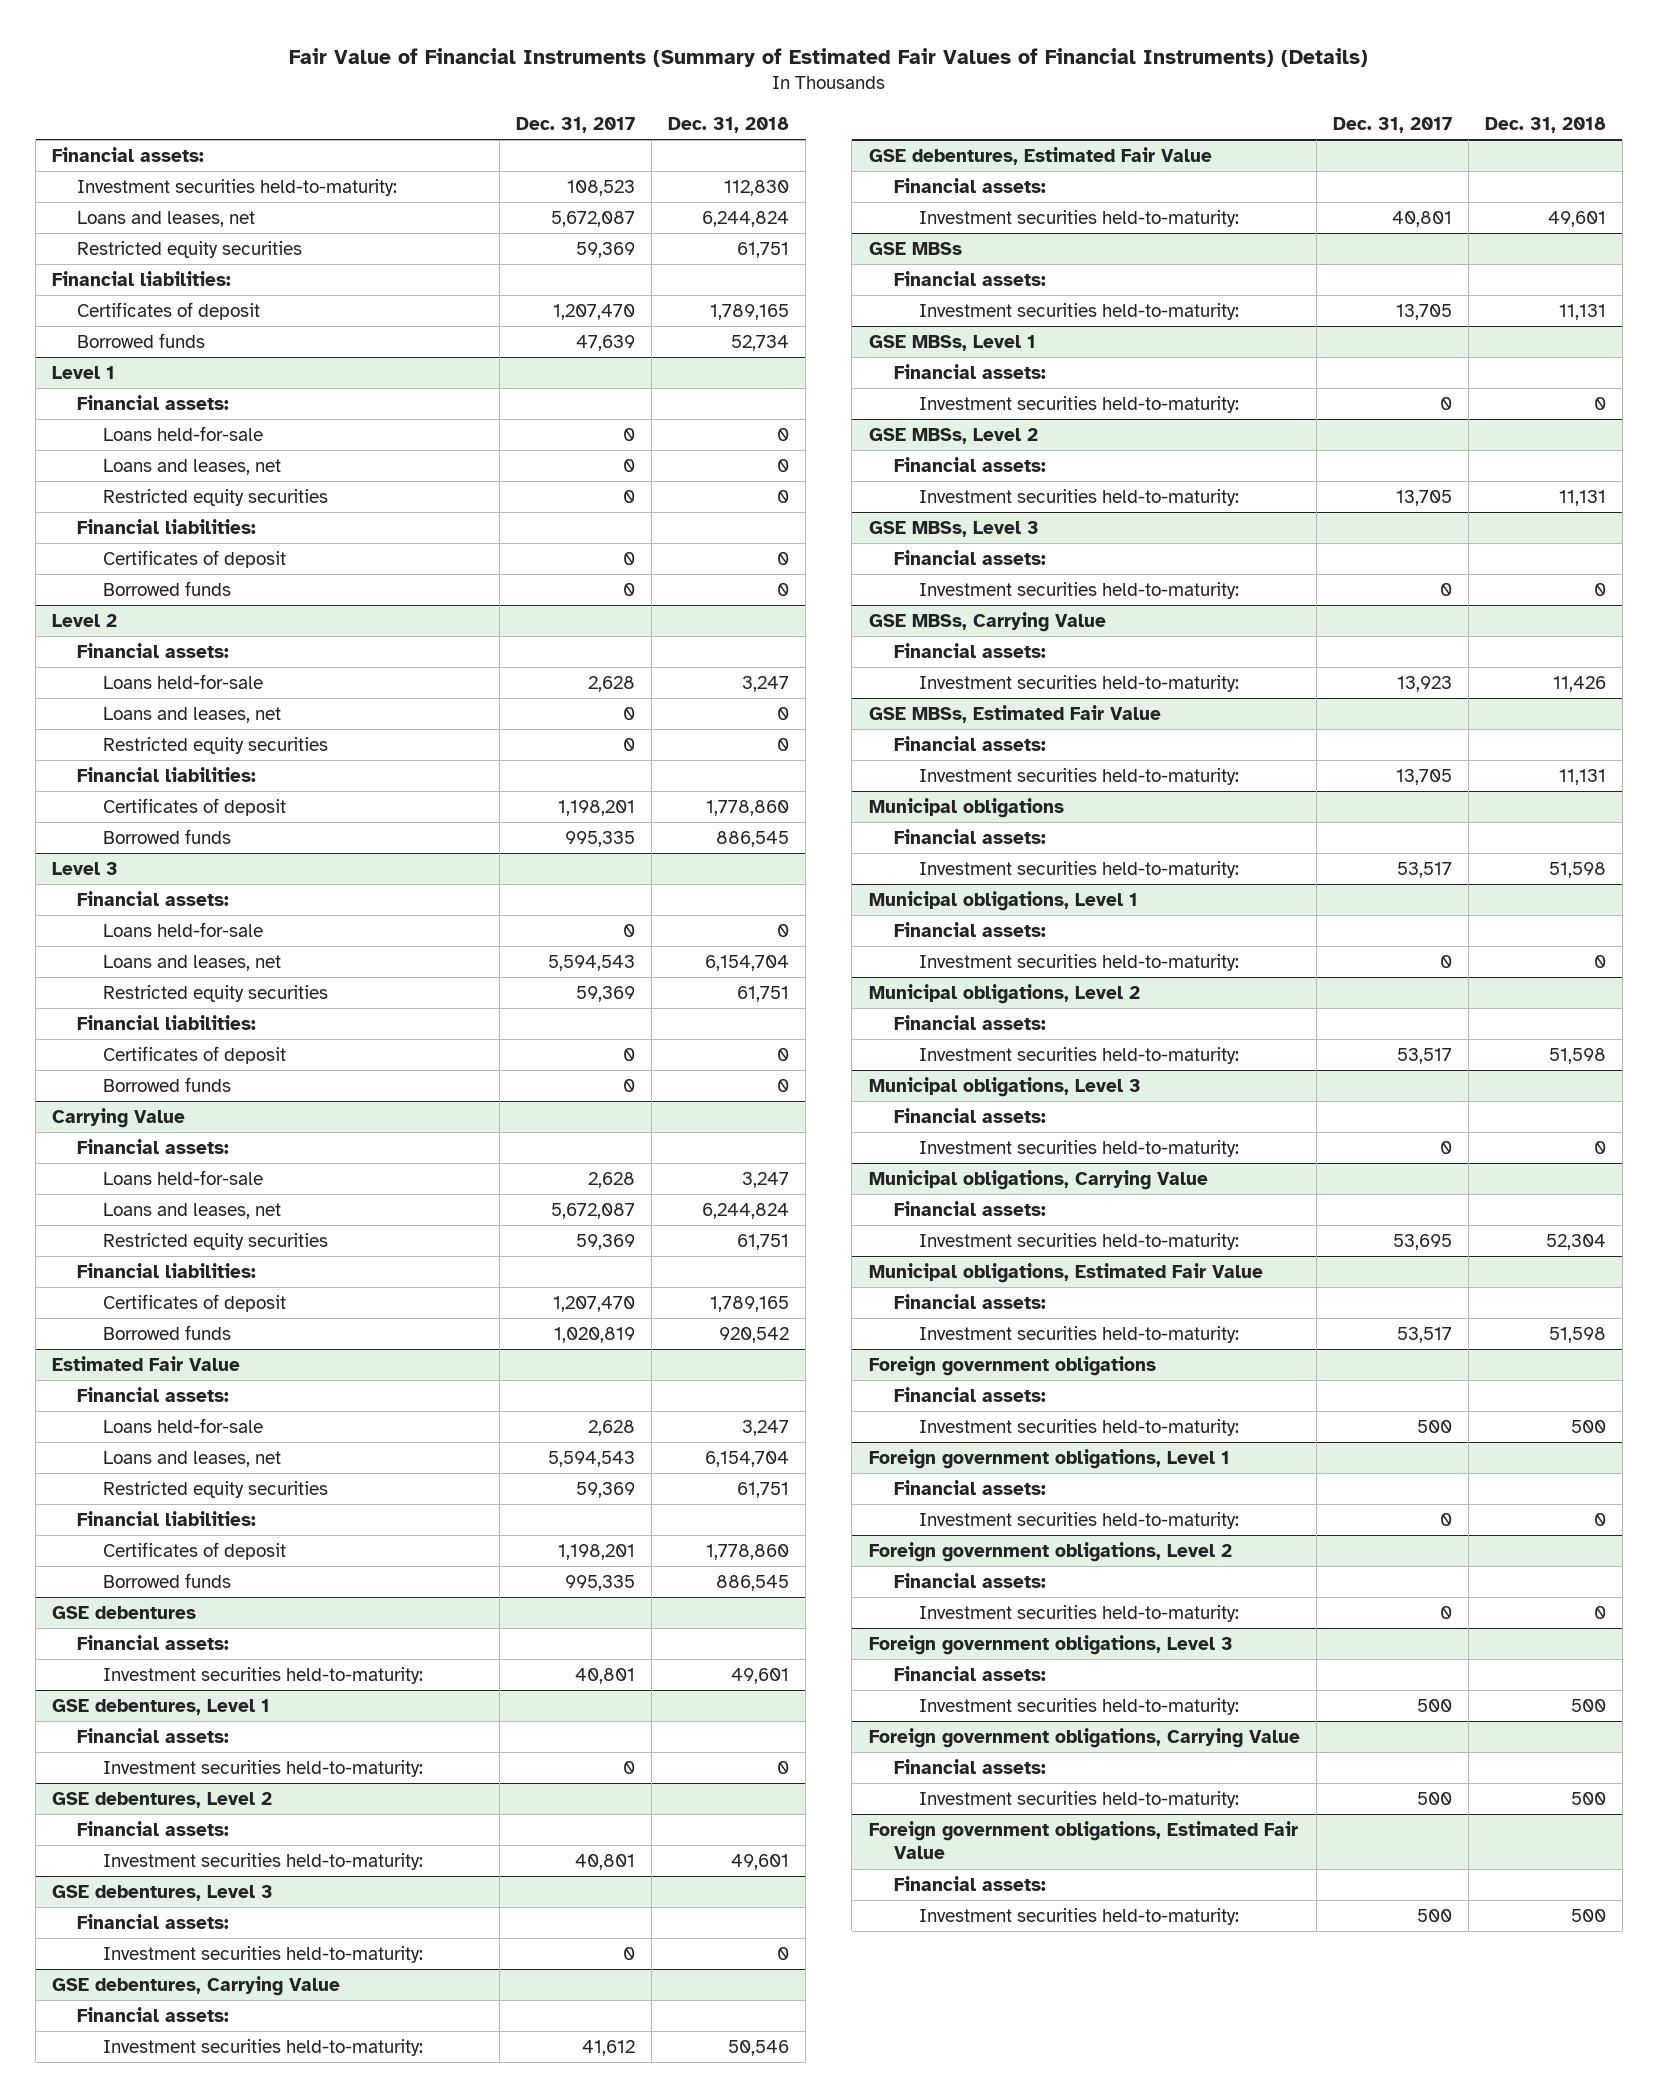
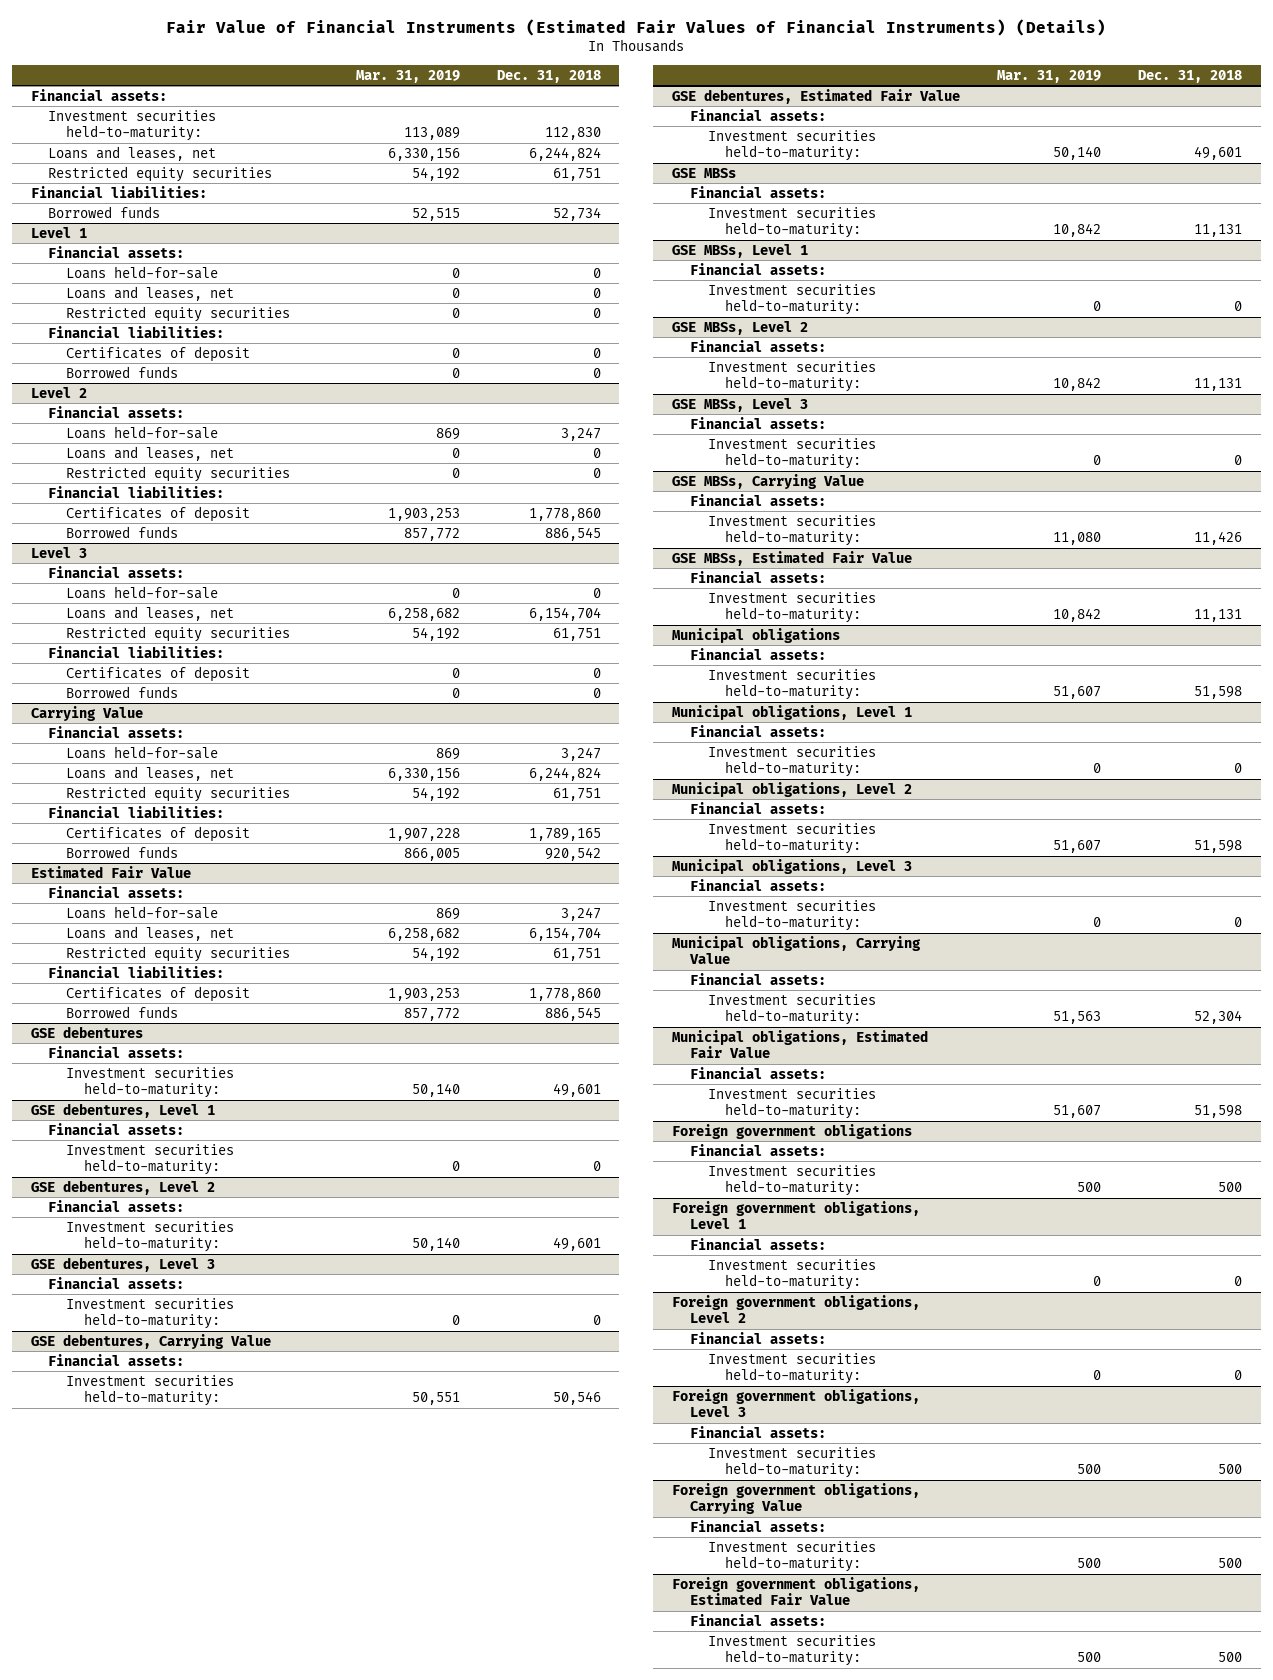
[288,48,1368,68] Fair Value of Financial Instruments (Summary of Estimated Fair Values of Financial Instruments) (Details) -> [166,19,1107,37] Fair Value of Financial Instruments (Estimated Fair Values of Financial Instruments) (Details)
[516,116,636,133] Dec. 31, 2017 -> none
none -> [355,69,460,83] Mar. 31, 2019
[77,301,261,320] Certificates of deposit -> none

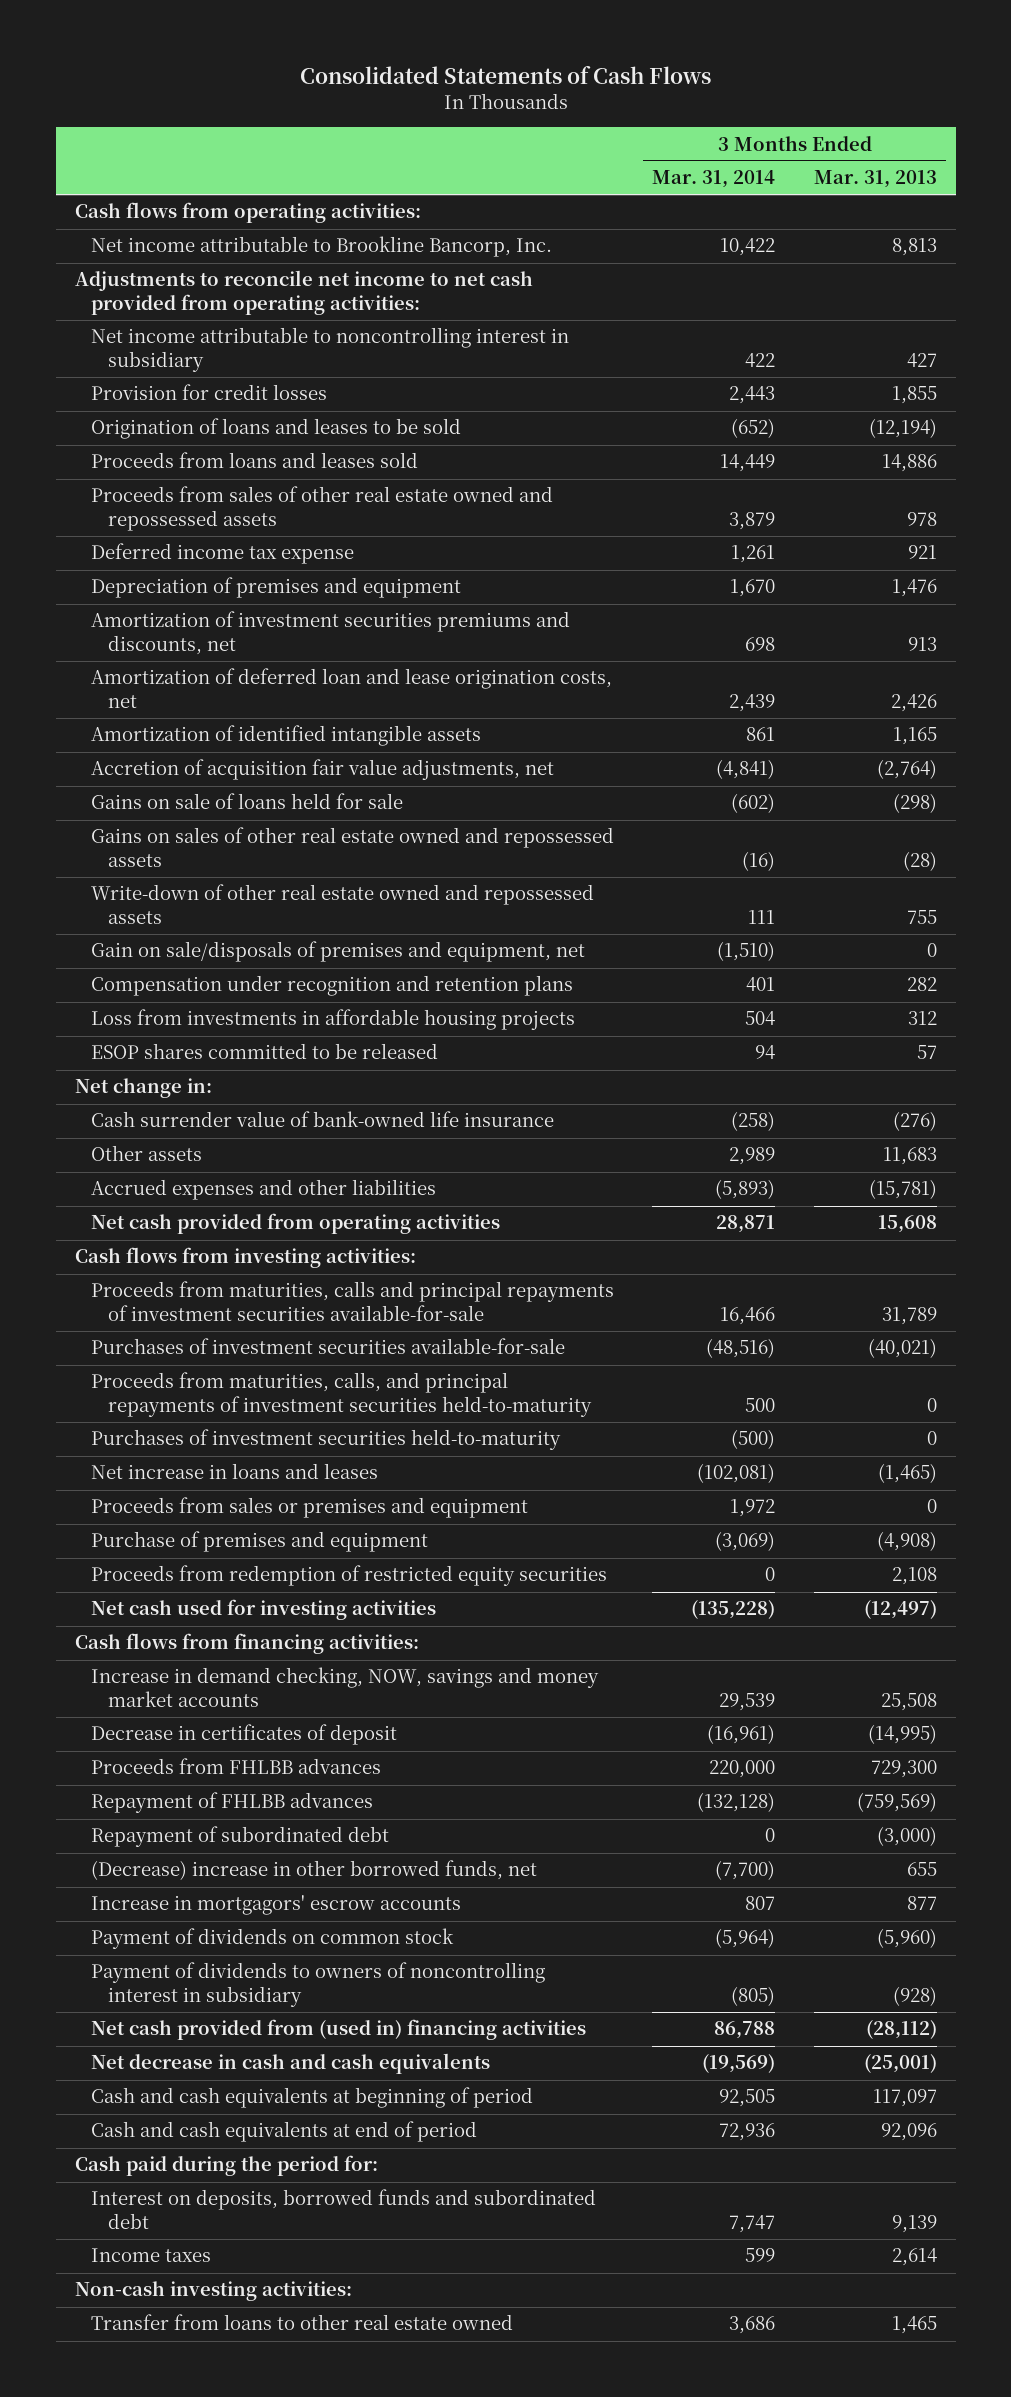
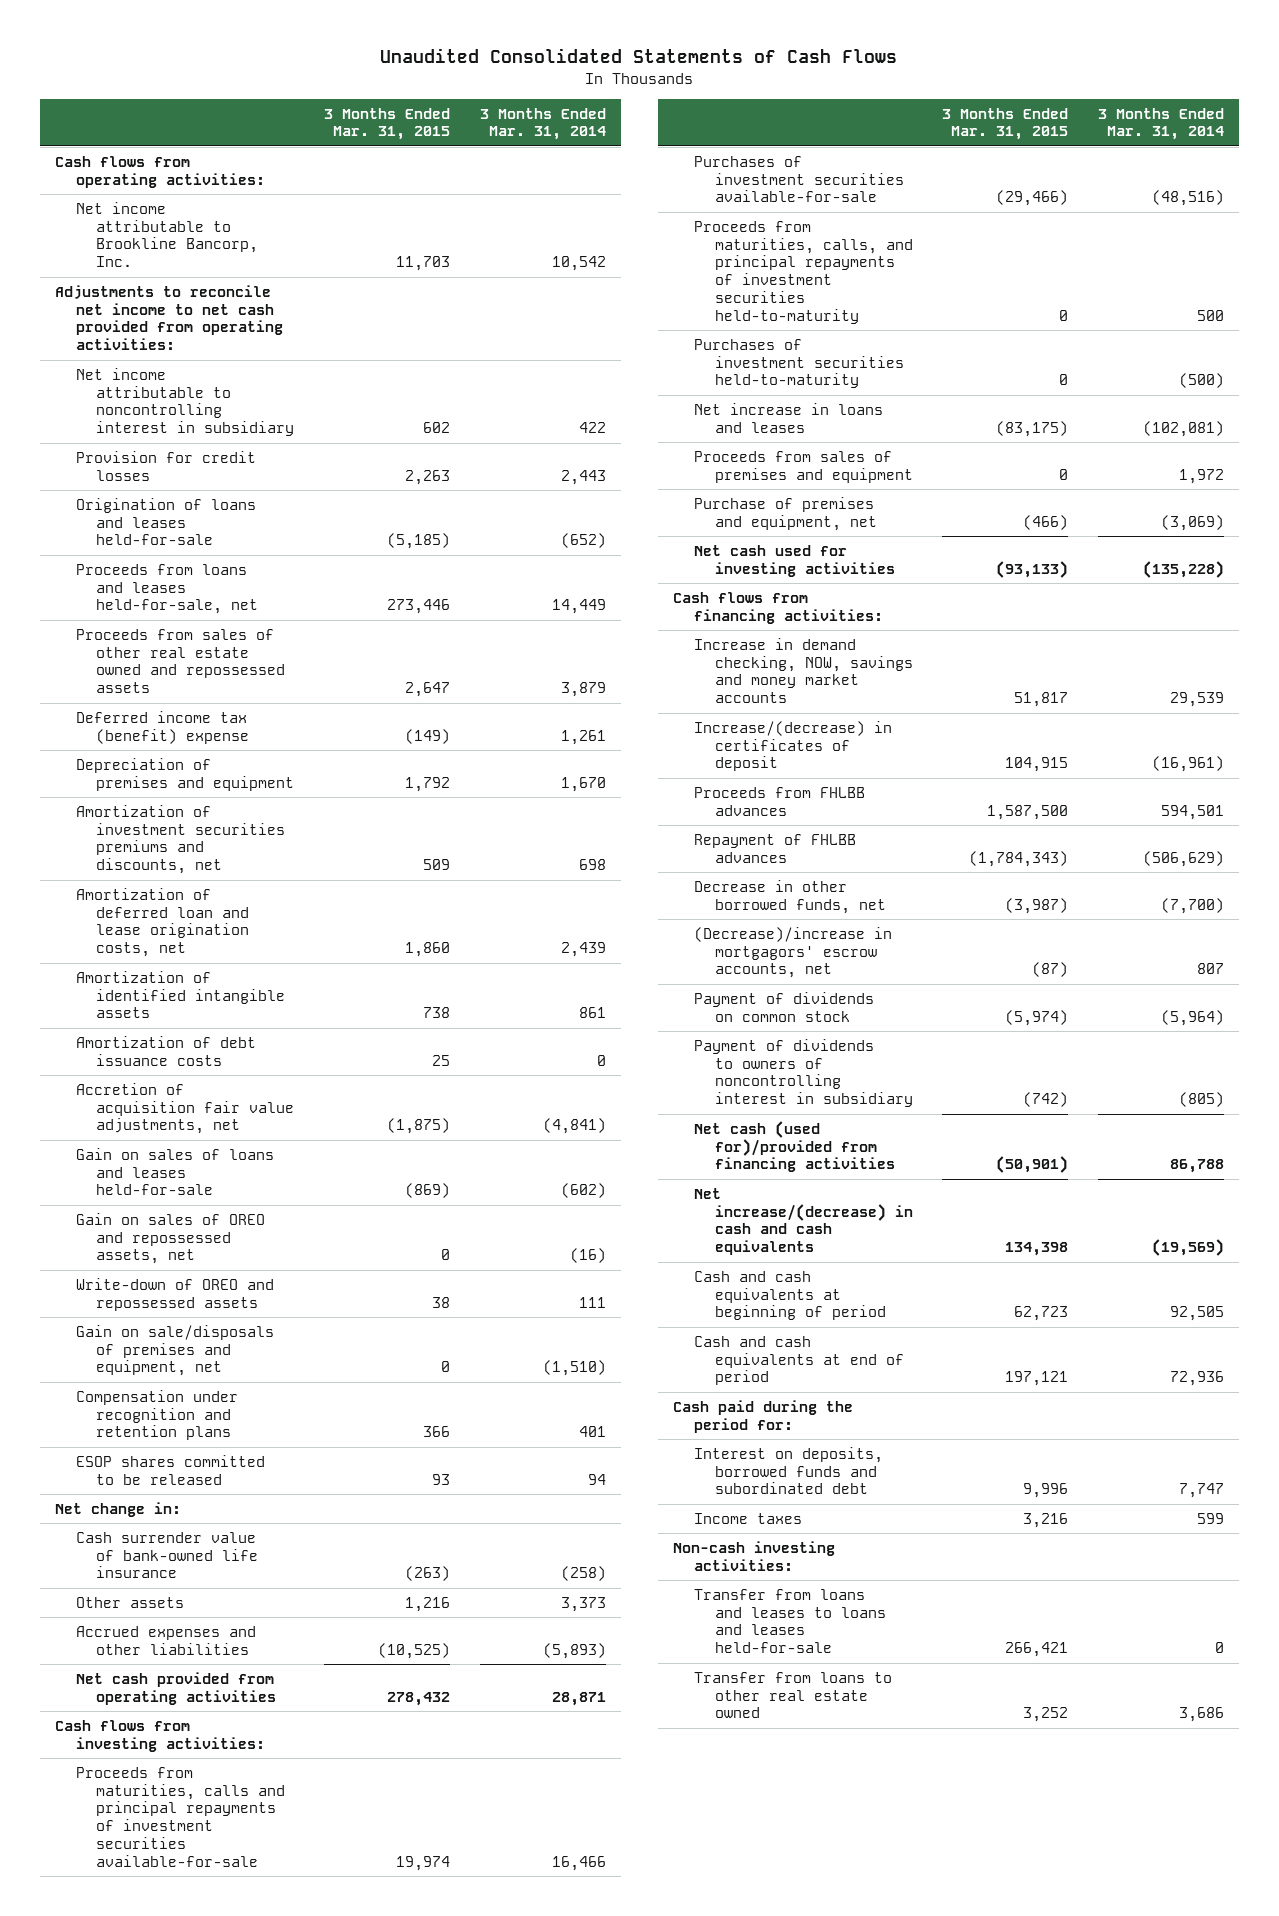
[299,66,711,85] Consolidated Statements of Cash Flows -> [380,48,898,64] Unaudited Consolidated Statements of Cash Flows
[813,170,937,189] Mar. 31, 2013 -> none
none -> [324,107,451,141] 3 Months Ended Mar. 31, 2015
[720,238,776,257] 10,422 -> [551,256,606,272] 10,542
[91,418,462,440] Origination of loans and leases to be sold -> [75,497,256,546] Origination of loans and leases held-for-sale
[91,452,419,469] Proceeds from loans and leases sold -> [75,563,259,615] Proceeds from loans and leases held-for-sale, net
[91,543,355,565] Deferred income tax expense -> [75,710,250,744] Deferred income tax (benefit) expense
none -> [75,1035,256,1066] Amortization of debt issuance costs
[91,793,404,810] Gains on sale of loans held for sale -> [75,1147,274,1196] Gain on sales of loans and leases held-for-sale
[91,827,615,868] Gains on sales of other real estate owned and repossessed assets -> [75,1212,265,1265] Gain on sales of OREO and repossessed assets, net
[91,884,595,925] Write-down of other real estate owned and repossessed assets -> [75,1277,274,1311] Write-down of OREO and repossessed assets
[91,1009,576,1031] Loss from investments in affordable housing projects -> none
[729,1147,776,1166] 2,989 -> [560,1596,606,1612] 3,373
[91,1565,608,1587] Proceeds from redemption of restricted equity securities -> none
[91,1497,529,1519] Proceeds from sales or premises and equipment -> [693,450,913,483] Proceeds from sales of premises and equipment
[91,1531,429,1553] Purchase of premises and equipment -> [693,496,877,531] Purchase of premises and equipment, net
[91,1826,390,1848] Repayment of subordinated debt -> none
[91,1724,398,1746] Decrease in certificates of deposit -> [693,720,892,772] Increase/(decrease) in certificates of deposit
[709,1760,776,1779] 220,000 -> [1161,804,1225,820] 594,501
[697,1792,776,1813] (132,128) -> [1143,850,1225,867] (506,629)
[91,1860,538,1881] (Decrease) increase in other borrowed funds, net -> [693,879,886,914] Decrease in other borrowed funds, net
[91,1895,462,1916] Increase in mortgagors' escrow accounts -> [693,926,892,979] (Decrease)/increase in mortgagors' escrow accounts, net
[91,2019,587,2041] Net cash provided from (used in) financing activities -> [693,1120,895,1173] Net cash (used for)/provided from financing activities
[91,2053,491,2075] Net decrease in cash and cash equivalents -> [693,1187,913,1256] Net increase/(decrease) in cash and cash equivalents
none -> [693,1588,886,1654] Transfer from loans and leases to loans and leases held-for-sale

